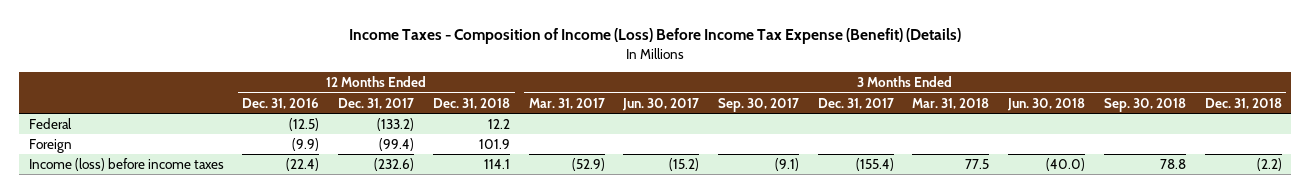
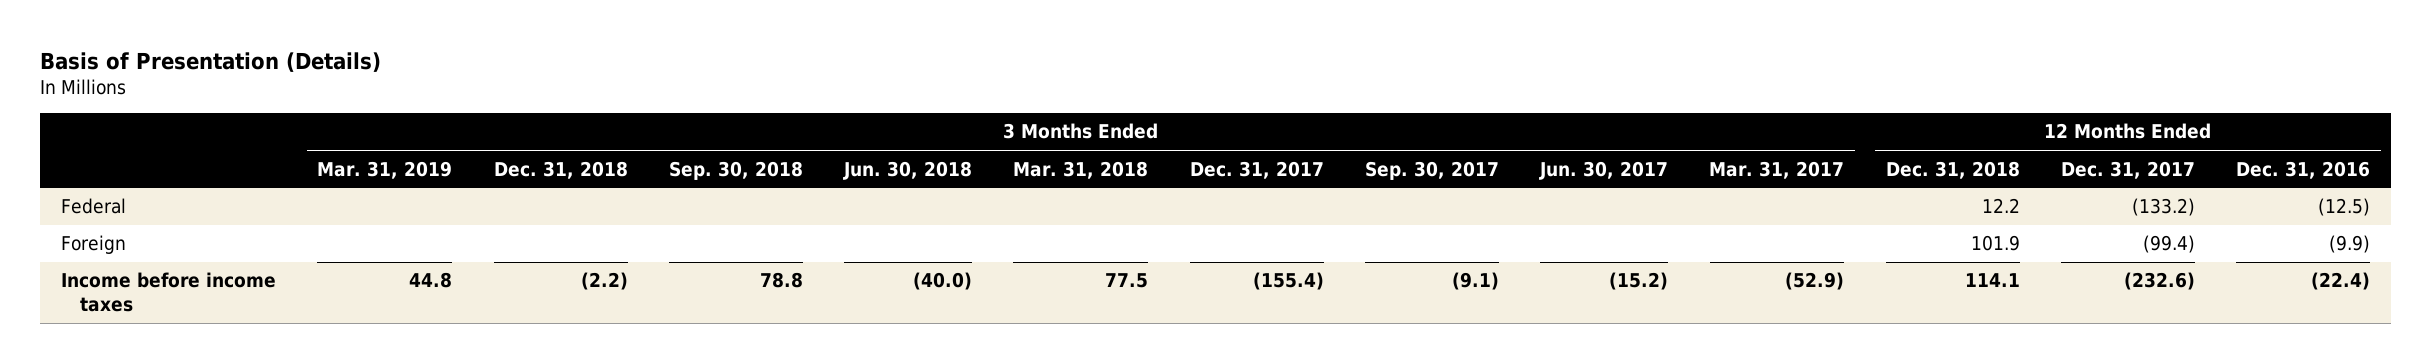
[349,28,962,45] Income Taxes - Composition of Income (Loss) Before Income Tax Expense (Benefit) (Details) -> [40,52,382,73] Basis of Presentation (Details)
none -> [317,160,453,179] Mar. 31, 2019
[28,157,224,171] Income (loss) before income taxes -> [61,272,277,313] Income before income taxes

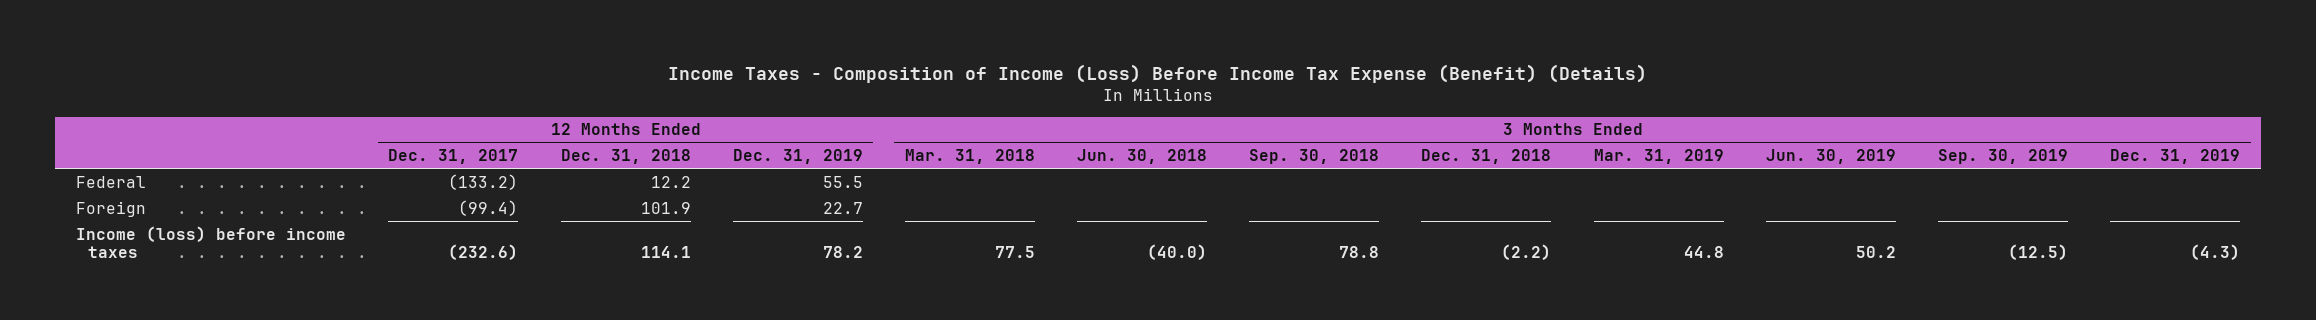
[40,52,382,73] Basis of Presentation (Details) -> [668,63,1648,83] Income Taxes - Composition of Income (Loss) Before Income Tax Expense (Benefit) (Details)
[1189,160,1324,179] Dec. 31, 2017 -> none
[1364,160,1499,180] Sep. 30, 2017 -> none
[1539,160,1669,180] Jun. 30, 2017 -> none
[1709,160,1845,179] Mar. 31, 2017 -> none
[2236,160,2371,179] Dec. 31, 2016 -> none
none -> [732,149,863,165] Dec. 31, 2019
none -> [1765,149,1896,165] Jun. 30, 2019
none -> [1937,149,2068,165] Sep. 30, 2019
none -> [2110,149,2241,165] Dec. 31, 2019
[61,272,277,313] Income before income taxes -> [76,225,347,259] Income (loss) before income taxes

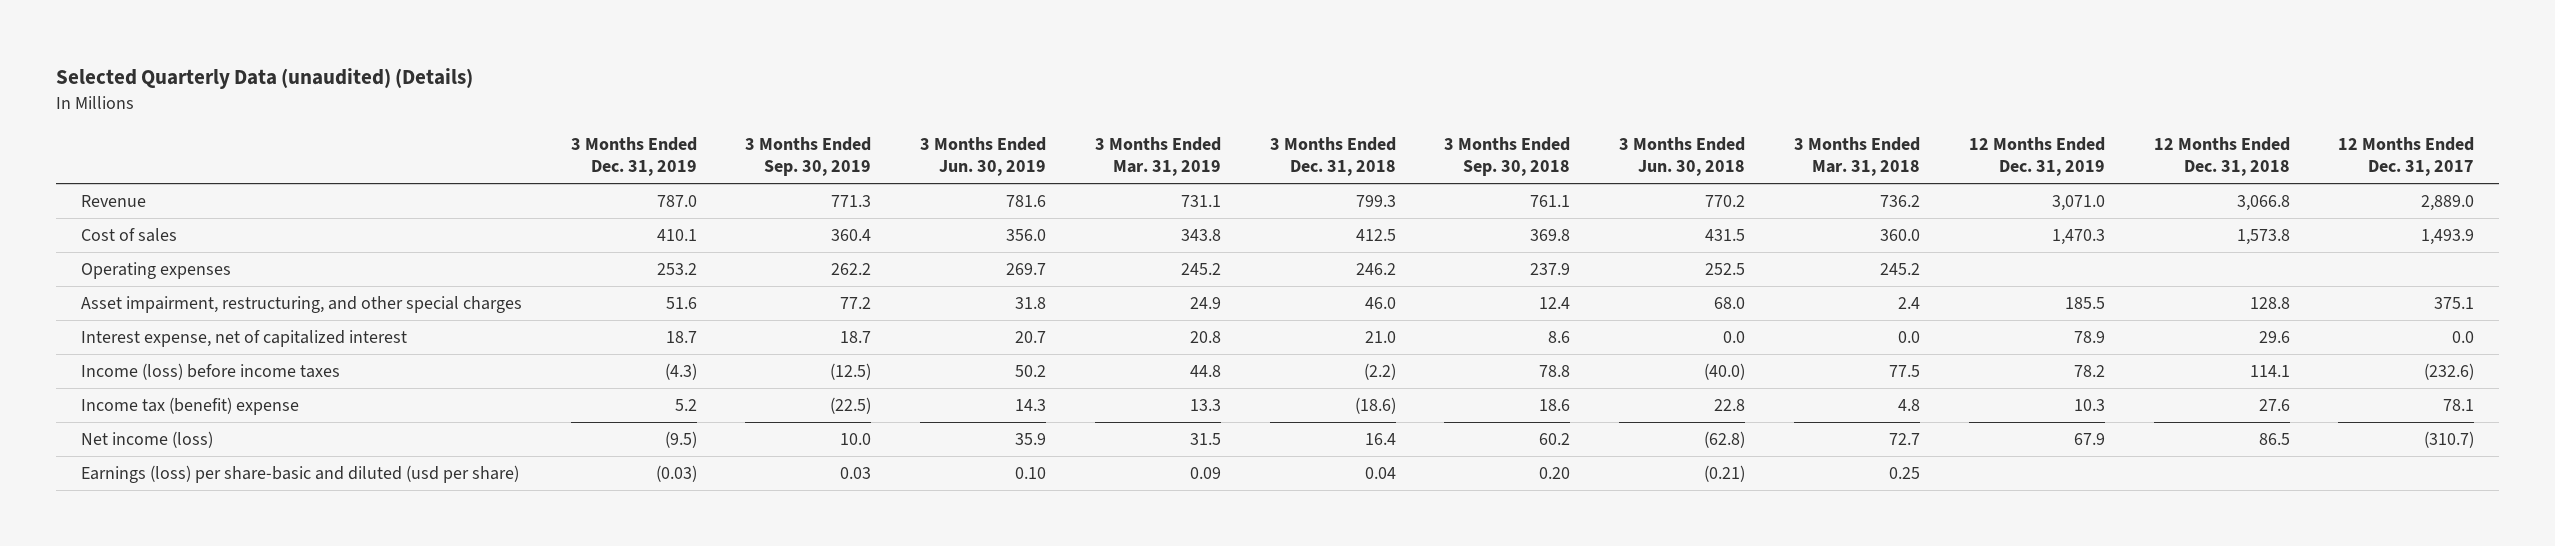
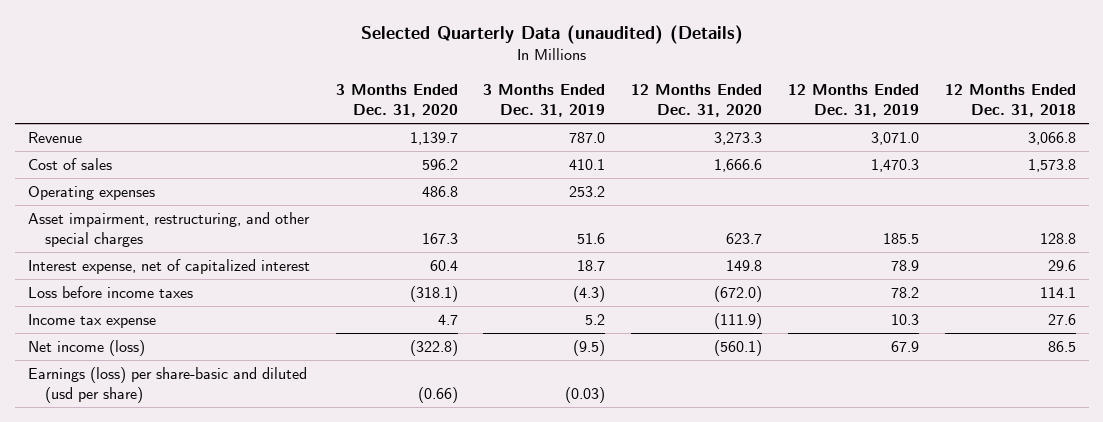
[745,137,872,176] 3 Months Ended Sep. 30, 2019 -> none
[920,137,1047,176] 3 Months Ended Jun. 30, 2019 -> none
[1094,137,1221,176] 3 Months Ended Mar. 31, 2019 -> none
[1269,137,1396,176] 3 Months Ended Dec. 31, 2018 -> none
[1444,137,1571,176] 3 Months Ended Sep. 30, 2018 -> none
[1619,137,1746,176] 3 Months Ended Jun. 30, 2018 -> none
[1793,137,1920,176] 3 Months Ended Mar. 31, 2018 -> none
[2338,137,2475,176] 12 Months Ended Dec. 31, 2017 -> none
none -> [335,84,458,117] 3 Months Ended Dec. 31, 2020
none -> [631,84,763,117] 12 Months Ended Dec. 31, 2020
[80,363,340,381] Income (loss) before income taxes -> [27,286,193,299] Loss before income taxes
[80,397,299,416] Income tax (benefit) expense -> [27,314,156,329] Income tax expense

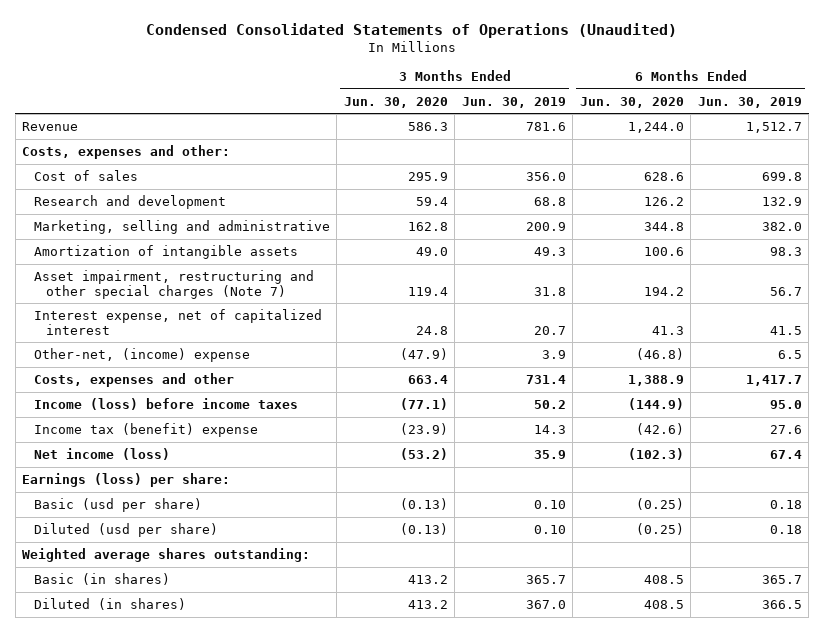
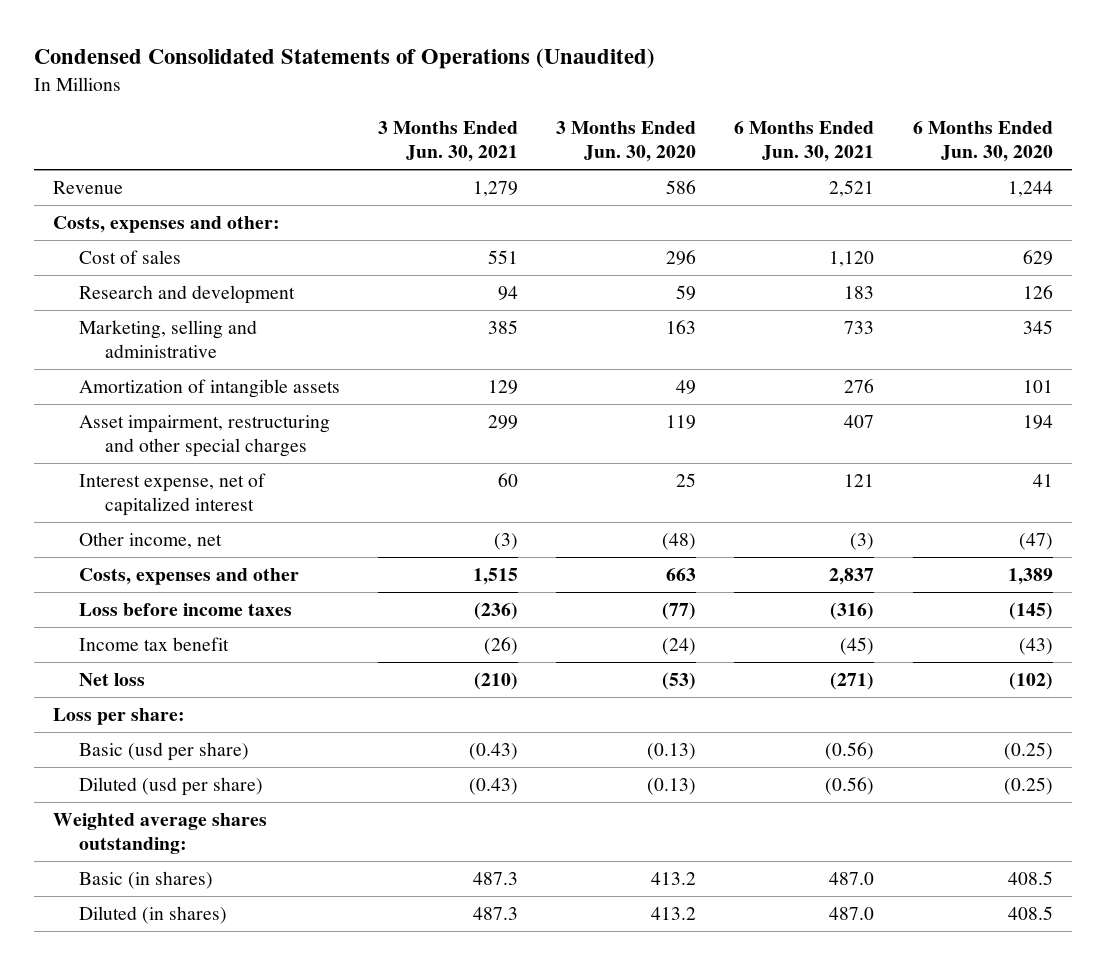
[461,96,566,108] Jun. 30, 2019 -> none
[697,96,802,108] Jun. 30, 2019 -> none
none -> [377,121,518,163] 3 Months Ended Jun. 30, 2021
none -> [734,121,875,163] 6 Months Ended Jun. 30, 2021
[407,121,448,131] 586.3 -> [666,179,697,194] 586
[627,121,684,133] 1,244.0 -> [1007,180,1053,197] 1,244
[407,171,448,181] 295.9 -> [666,249,697,265] 296
[643,171,684,181] 628.6 -> [1022,249,1053,265] 629
[415,196,448,206] 59.4 -> [676,284,697,300] 59
[643,196,684,206] 126.2 -> [1022,284,1053,299] 126
[407,221,448,231] 162.8 -> [666,319,697,334] 163
[643,221,684,231] 344.8 -> [1022,319,1053,334] 345
[415,246,448,256] 49.0 -> [676,379,697,394] 49
[643,246,684,256] 100.6 -> [1022,379,1053,393] 101
[33,269,314,299] Asset impairment, restructuring and other special charges (Note 7) -> [78,414,330,458] Asset impairment, restructuring and other special charges
[407,286,448,296] 119.4 -> [666,414,697,429] 119
[643,286,684,296] 194.2 -> [1022,414,1053,429] 194
[415,325,448,335] 24.8 -> [676,472,697,487] 25
[651,325,684,335] 41.3 -> [1032,473,1053,487] 41
[33,347,250,362] Other-net, (income) expense -> [78,531,222,549] Other income, net
[399,347,448,360] (47.9) -> [662,532,697,550] (48)
[635,347,684,360] (46.8) -> [1018,532,1053,550] (47)
[407,374,448,384] 663.4 -> [666,567,697,581] 663
[627,374,684,386] 1,388.9 -> [1007,567,1053,585] 1,389
[33,397,298,410] Income (loss) before income taxes -> [78,602,292,616] Loss before income taxes
[399,397,448,410] (77.1) -> [662,601,697,620] (77)
[627,397,684,410] (144.9) -> [1008,601,1053,620] (145)
[33,422,258,437] Income tax (benefit) expense -> [78,636,229,651] Income tax benefit
[399,422,448,435] (23.9) -> [662,637,697,655] (24)
[635,422,684,435] (42.6) -> [1018,637,1053,655] (43)
[33,447,170,460] Net income (loss) -> [78,672,145,686] Net loss
[399,447,448,460] (53.2) -> [662,671,697,690] (53)
[627,447,684,460] (102.3) -> [1008,671,1053,690] (102)
[22,472,231,487] Earnings (loss) per share: -> [52,707,185,725] Loss per share:

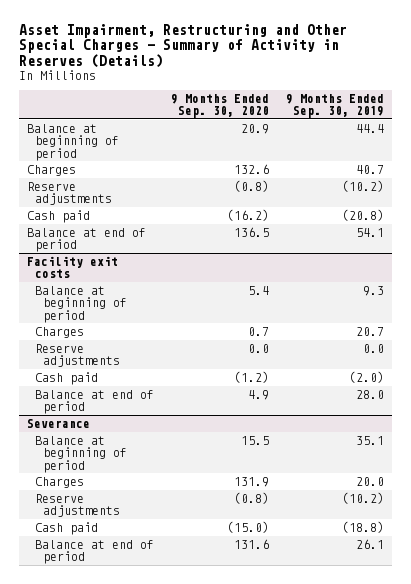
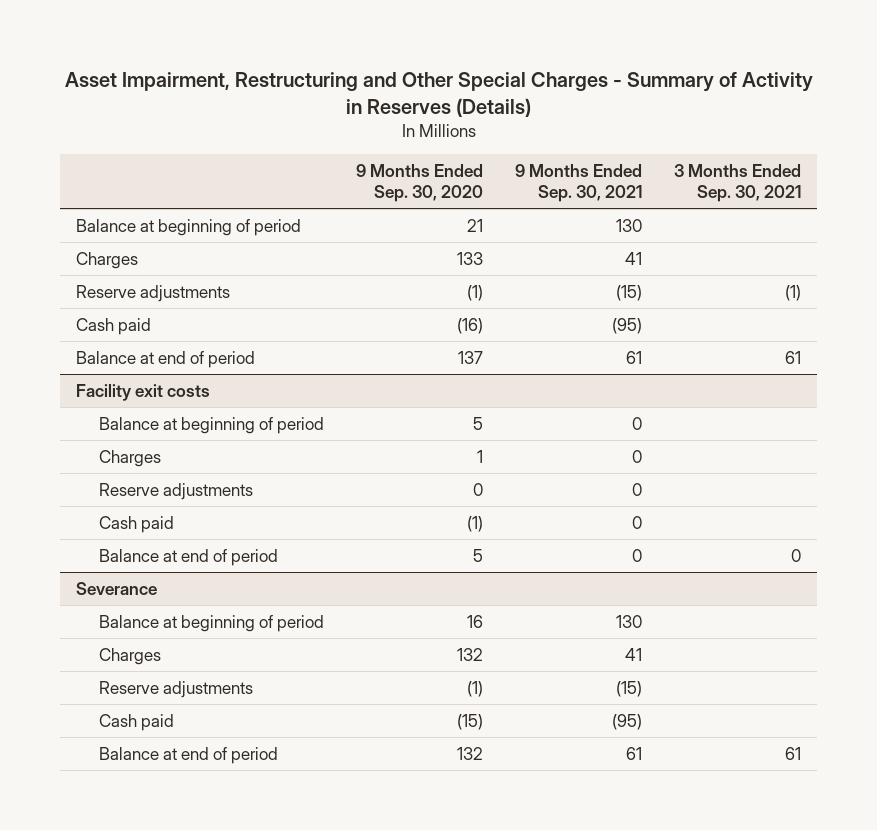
[285,93,384,119] 9 Months Ended Sep. 30, 2019 -> none
none -> [514,164,642,203] 9 Months Ended Sep. 30, 2021
none -> [673,164,801,203] 3 Months Ended Sep. 30, 2021
[240,123,269,134] 20.9 -> [466,218,483,232] 21
[233,163,269,174] 132.6 -> [456,251,483,265] 133
[233,179,269,192] (0.8) -> [466,284,483,301] (1)
[226,208,269,221] (16.2) -> [456,317,483,334] (16)
[233,226,269,237] 136.5 -> [457,350,483,364] 137
[247,285,269,295] 5.4 -> [472,416,483,430] 5
[247,326,269,336] 0.7 -> [476,449,483,463] 1
[247,343,269,353] 0.0 -> [472,482,483,496] 0
[233,370,269,383] (1.2) -> [466,515,483,532] (1)
[247,389,269,400] 4.9 -> [472,548,483,562] 5
[240,435,269,445] 15.5 -> [466,614,483,628] 16
[233,476,269,487] 131.9 -> [456,647,483,661] 132
[233,491,269,504] (0.8) -> [466,680,483,697] (1)
[226,520,269,533] (15.0) -> [456,713,483,730] (15)
[233,538,269,549] 131.6 -> [456,746,483,760] 132

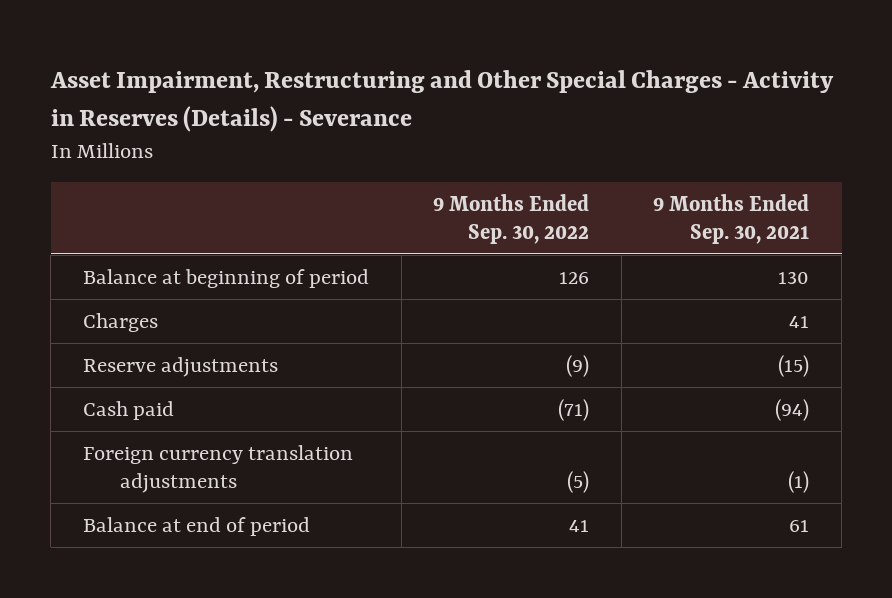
[64,71,813,117] Asset Impairment, Restructuring and Other Special Charges - Summary of Activity in Reserves (Details) -> [49,70,834,132] Asset Impairment, Restructuring and Other Special Charges - Activity in Reserves (Details) - Severance
[355,164,483,203] 9 Months Ended Sep. 30, 2020 -> none
[673,164,801,203] 3 Months Ended Sep. 30, 2021 -> none
none -> [433,194,590,245] 9 Months Ended Sep. 30, 2022
[76,350,256,368] Balance at end of period -> none
[76,383,211,401] Facility exit costs -> none
[98,416,324,434] Balance at beginning of period -> none
[98,449,161,467] Charges -> none
[98,482,253,500] Reserve adjustments -> none
[98,515,174,533] Cash paid -> none
[98,548,278,566] Balance at end of period -> none
[76,581,158,595] Severance -> none
[98,614,324,632] Balance at beginning of period -> none
[98,647,161,665] Charges -> none
[98,680,253,698] Reserve adjustments -> none
[98,713,174,731] Cash paid -> none
[611,317,642,334] (95) -> [775,398,810,421] (94)
none -> [82,444,353,493] Foreign currency translation adjustments

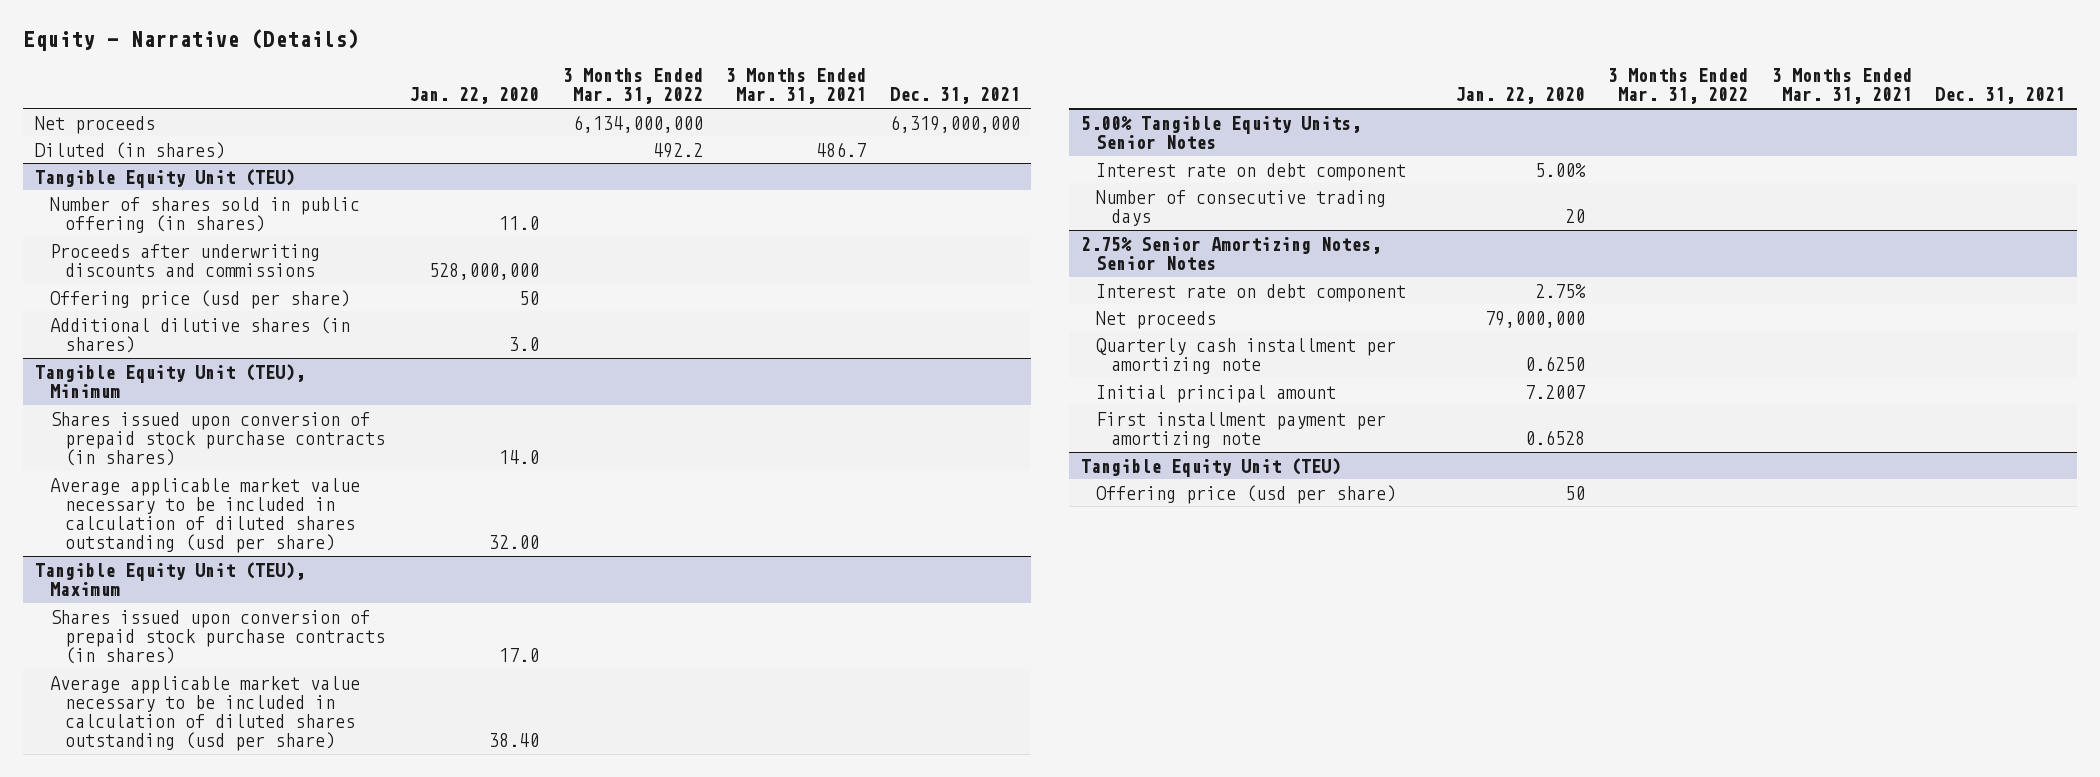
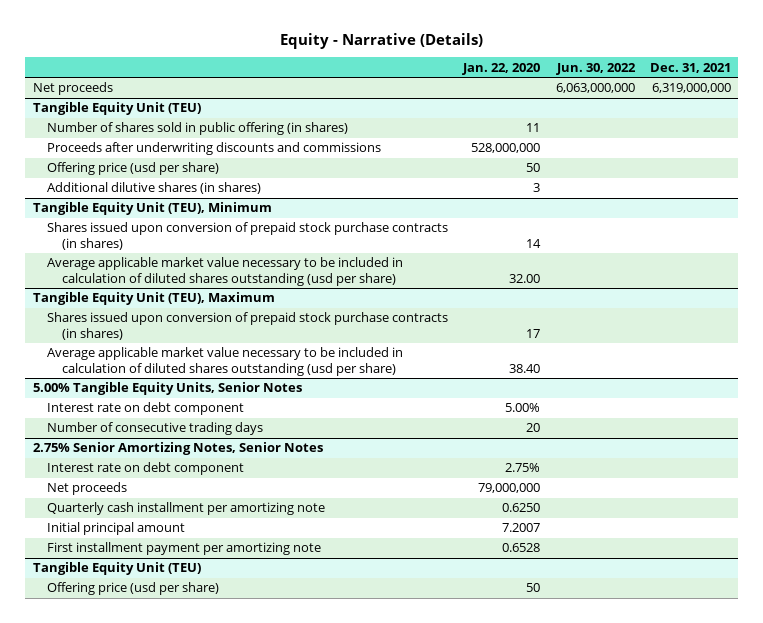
[562,68,703,105] 3 Months Ended Mar. 31, 2022 -> none
[726,68,867,105] 3 Months Ended Mar. 31, 2021 -> none
none -> [555,62,636,75] Jun. 30, 2022
[35,141,226,159] Diluted (in shares) -> none
[498,215,539,230] 11.0 -> [526,123,541,133] 11
[508,336,539,351] 3.0 -> [533,183,541,193] 3
[498,449,539,464] 14.0 -> [526,238,542,248] 14
[498,647,539,662] 17.0 -> [526,328,541,338] 17

